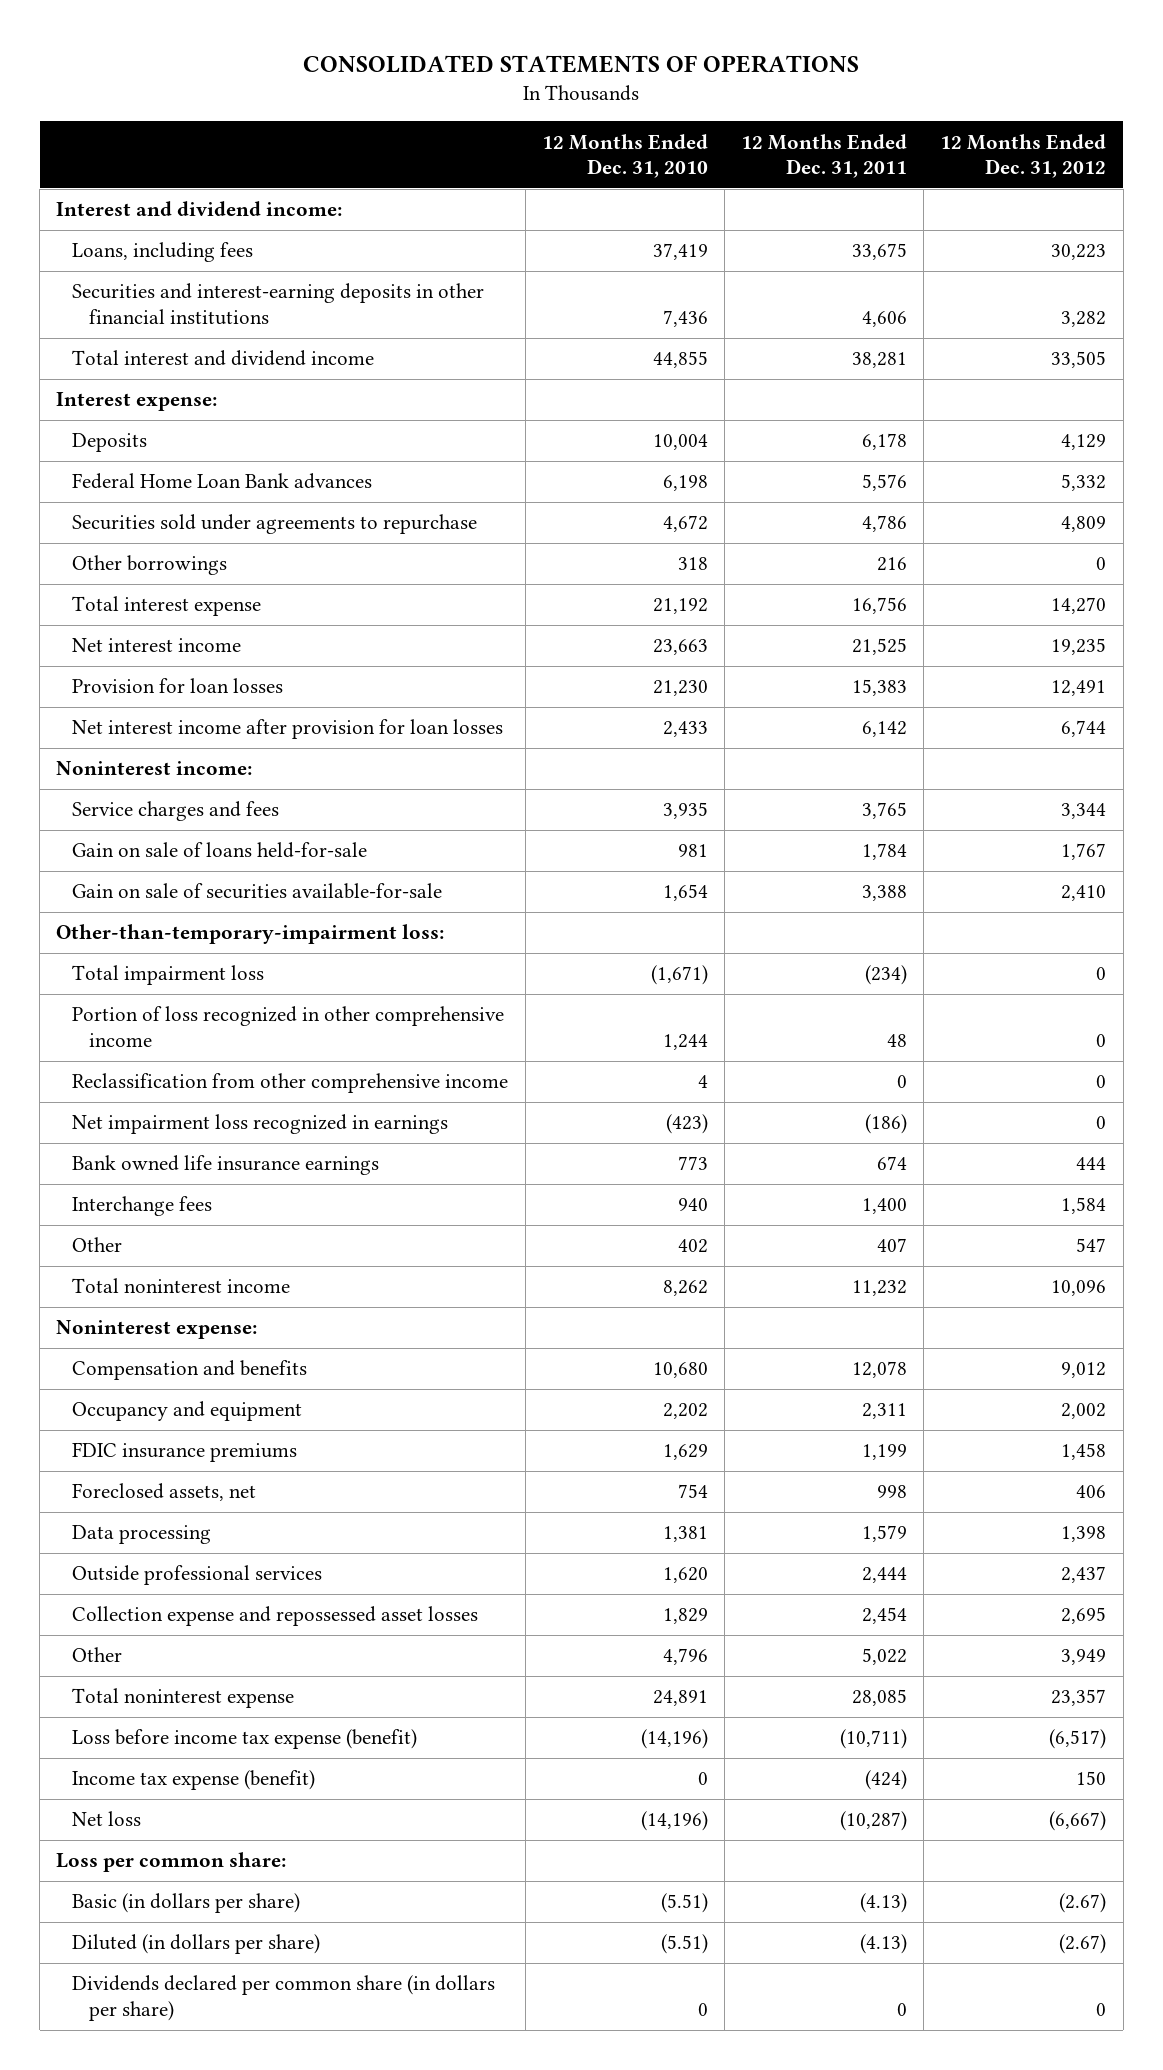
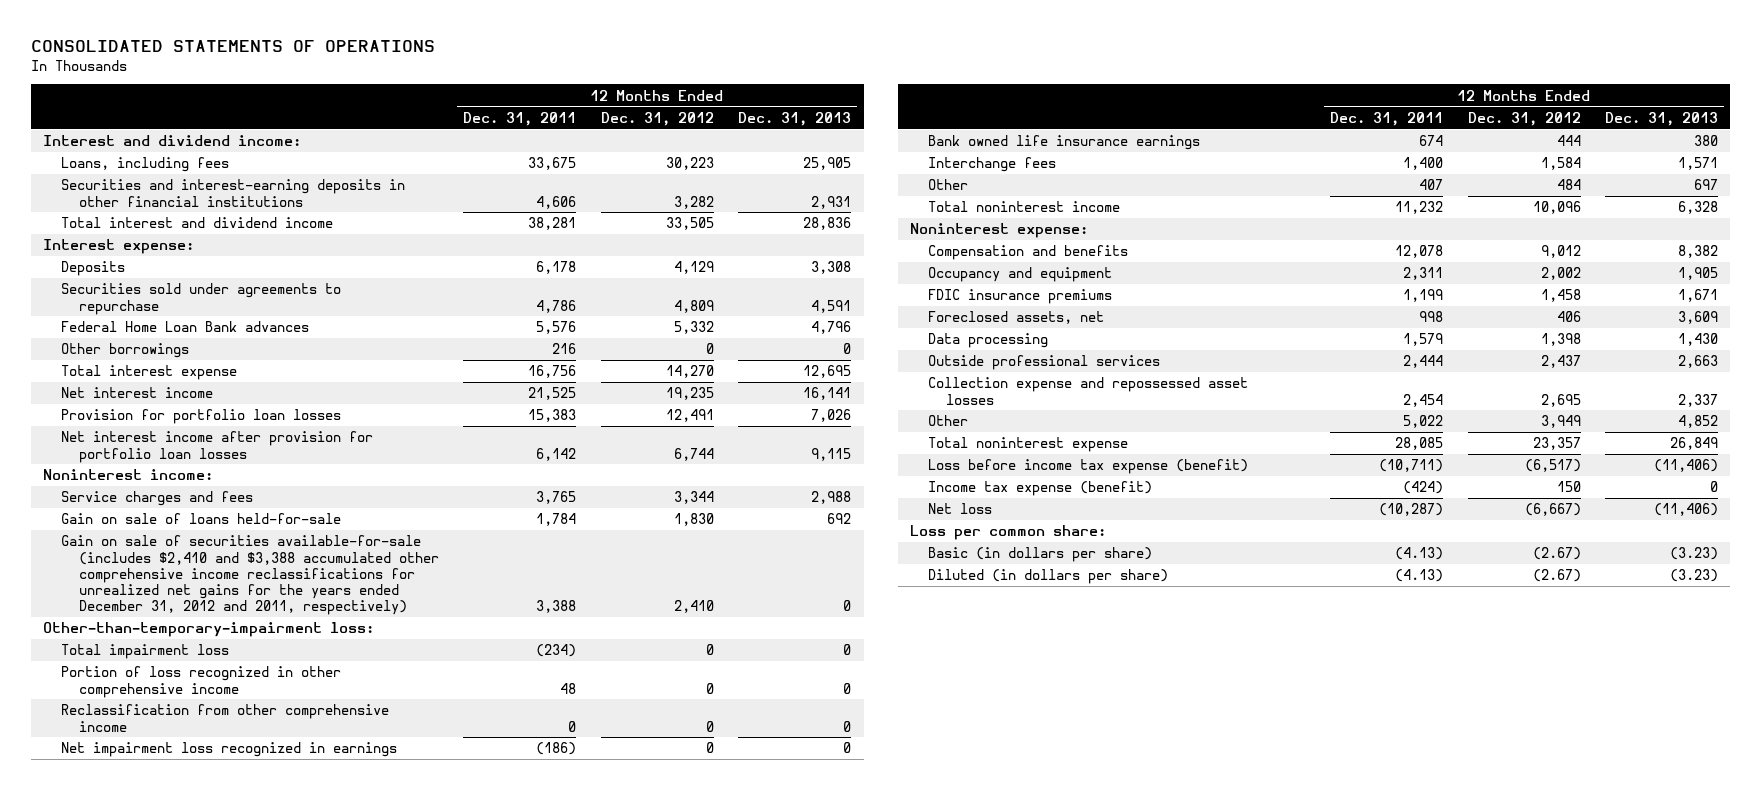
[541,133,708,179] 12 Months Ended Dec. 31, 2010 -> none
none -> [738,111,852,126] Dec. 31, 2013
[72,473,373,490] Federal Home Loan Bank advances -> [60,321,309,333] Federal Home Loan Bank advances
[72,678,284,694] Provision for loan losses -> [60,409,341,425] Provision for portfolio loan losses
[72,719,504,740] Net interest income after provision for loan losses -> [60,431,373,463] Net interest income after provision for portfolio loan losses
[1061,843,1107,861] 1,767 -> [673,513,714,527] 1,830
[72,883,443,900] Gain on sale of securities available-for-sale -> [60,535,439,616] Gain on sale of securities available-for-sale (includes $2,410 and $3,388 accumulated other comprehensive income reclassifications for unrealized net gains for the years ended December 31, 2012 and 2011, respectively)
[1076,1238,1107,1253] 547 -> [1556,179,1581,191] 484
[72,1975,496,2021] Dividends declared per common share (in dollars per share) -> none

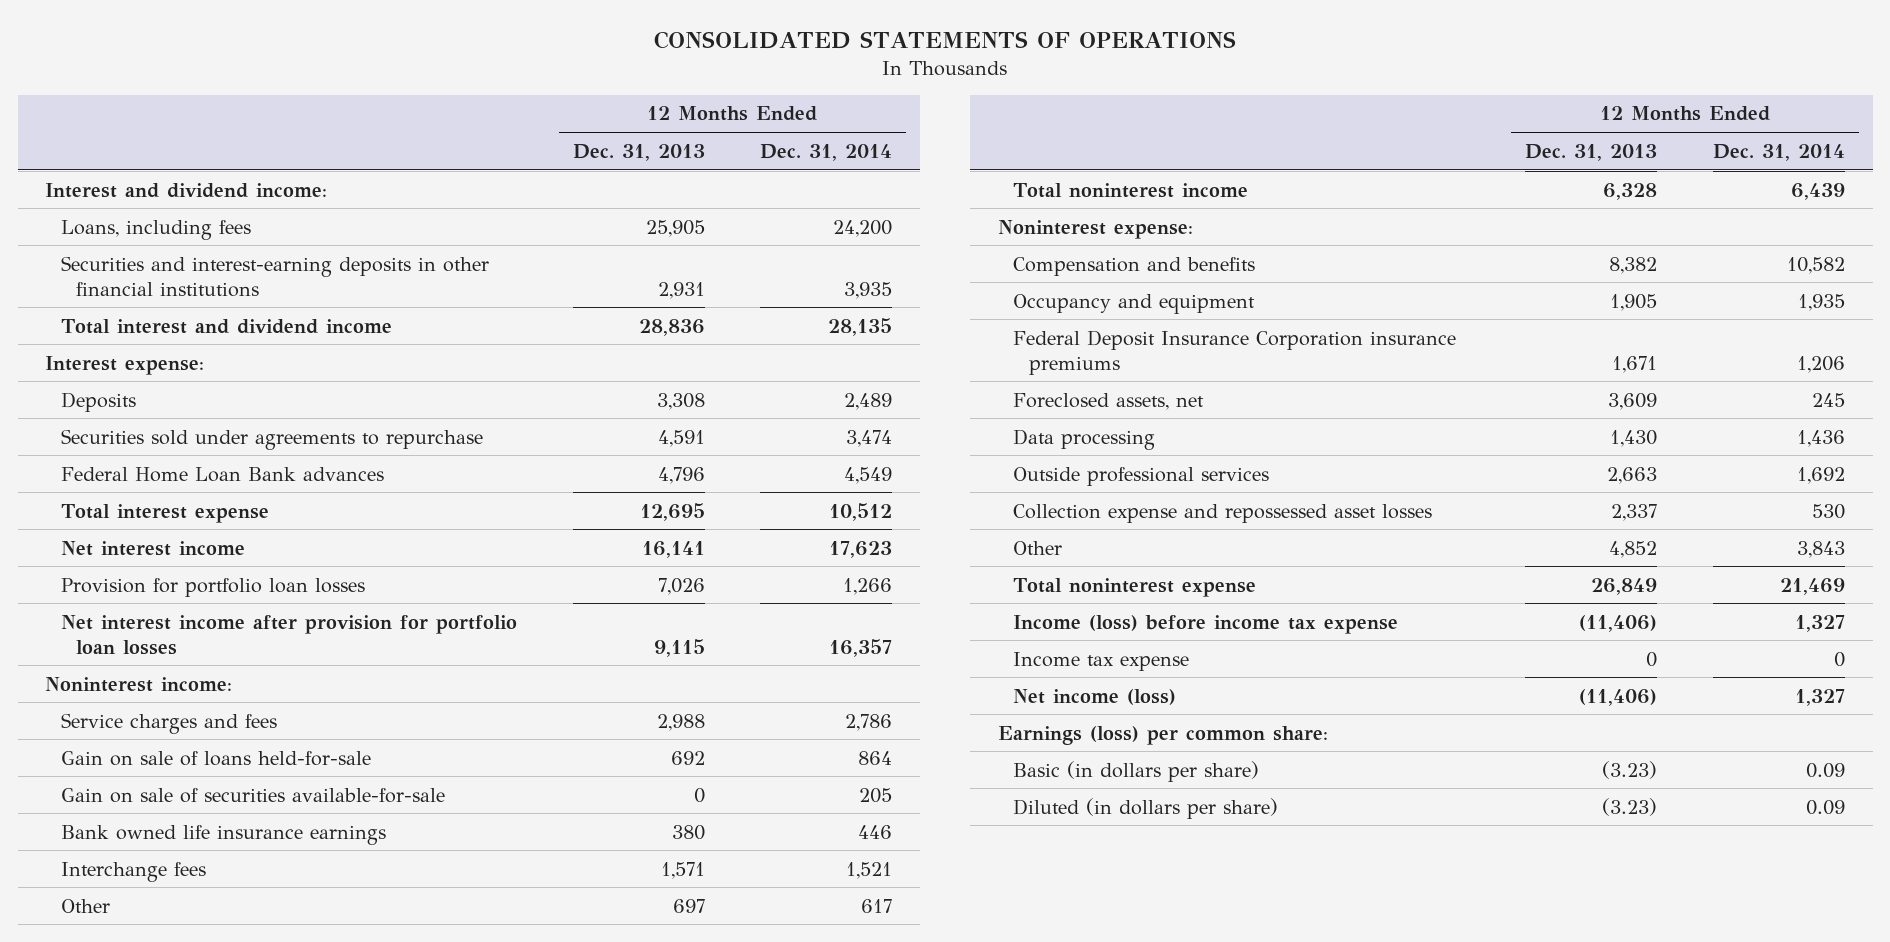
[463,111,577,126] Dec. 31, 2011 -> none
[600,111,714,126] Dec. 31, 2012 -> none
none -> [760,143,893,161] Dec. 31, 2014
[60,343,189,359] Other borrowings -> none
[43,622,375,638] Other-than-temporary-impairment loss: -> none
[60,644,229,660] Total impairment loss -> none
[60,666,341,698] Portion of loss recognized in other comprehensive income -> none
[60,704,389,732] Reclassification from other comprehensive income -> none
[60,742,397,758] Net impairment loss recognized in earnings -> none
[60,535,439,616] Gain on sale of securities available-for-sale (includes $2,410 and $3,388 accumulated other comprehensive income reclassifications for unrealized net gains for the years ended December 31, 2012 and 2011, respectively) -> [60,787,445,803] Gain on sale of securities available-for-sale
[927,289,1112,305] FDIC insurance premiums -> [1013,329,1457,375] Federal Deposit Insurance Corporation insurance premiums
[927,459,1248,475] Loss before income tax expense (benefit) -> [1013,614,1399,634] Income (loss) before income tax expense
[927,481,1152,497] Income tax expense (benefit) -> [1013,651,1190,671] Income tax expense
[927,503,992,515] Net loss -> [1013,688,1177,705] Net income (loss)
[910,525,1107,541] Loss per common share: -> [997,725,1328,745] Earnings (loss) per common share:

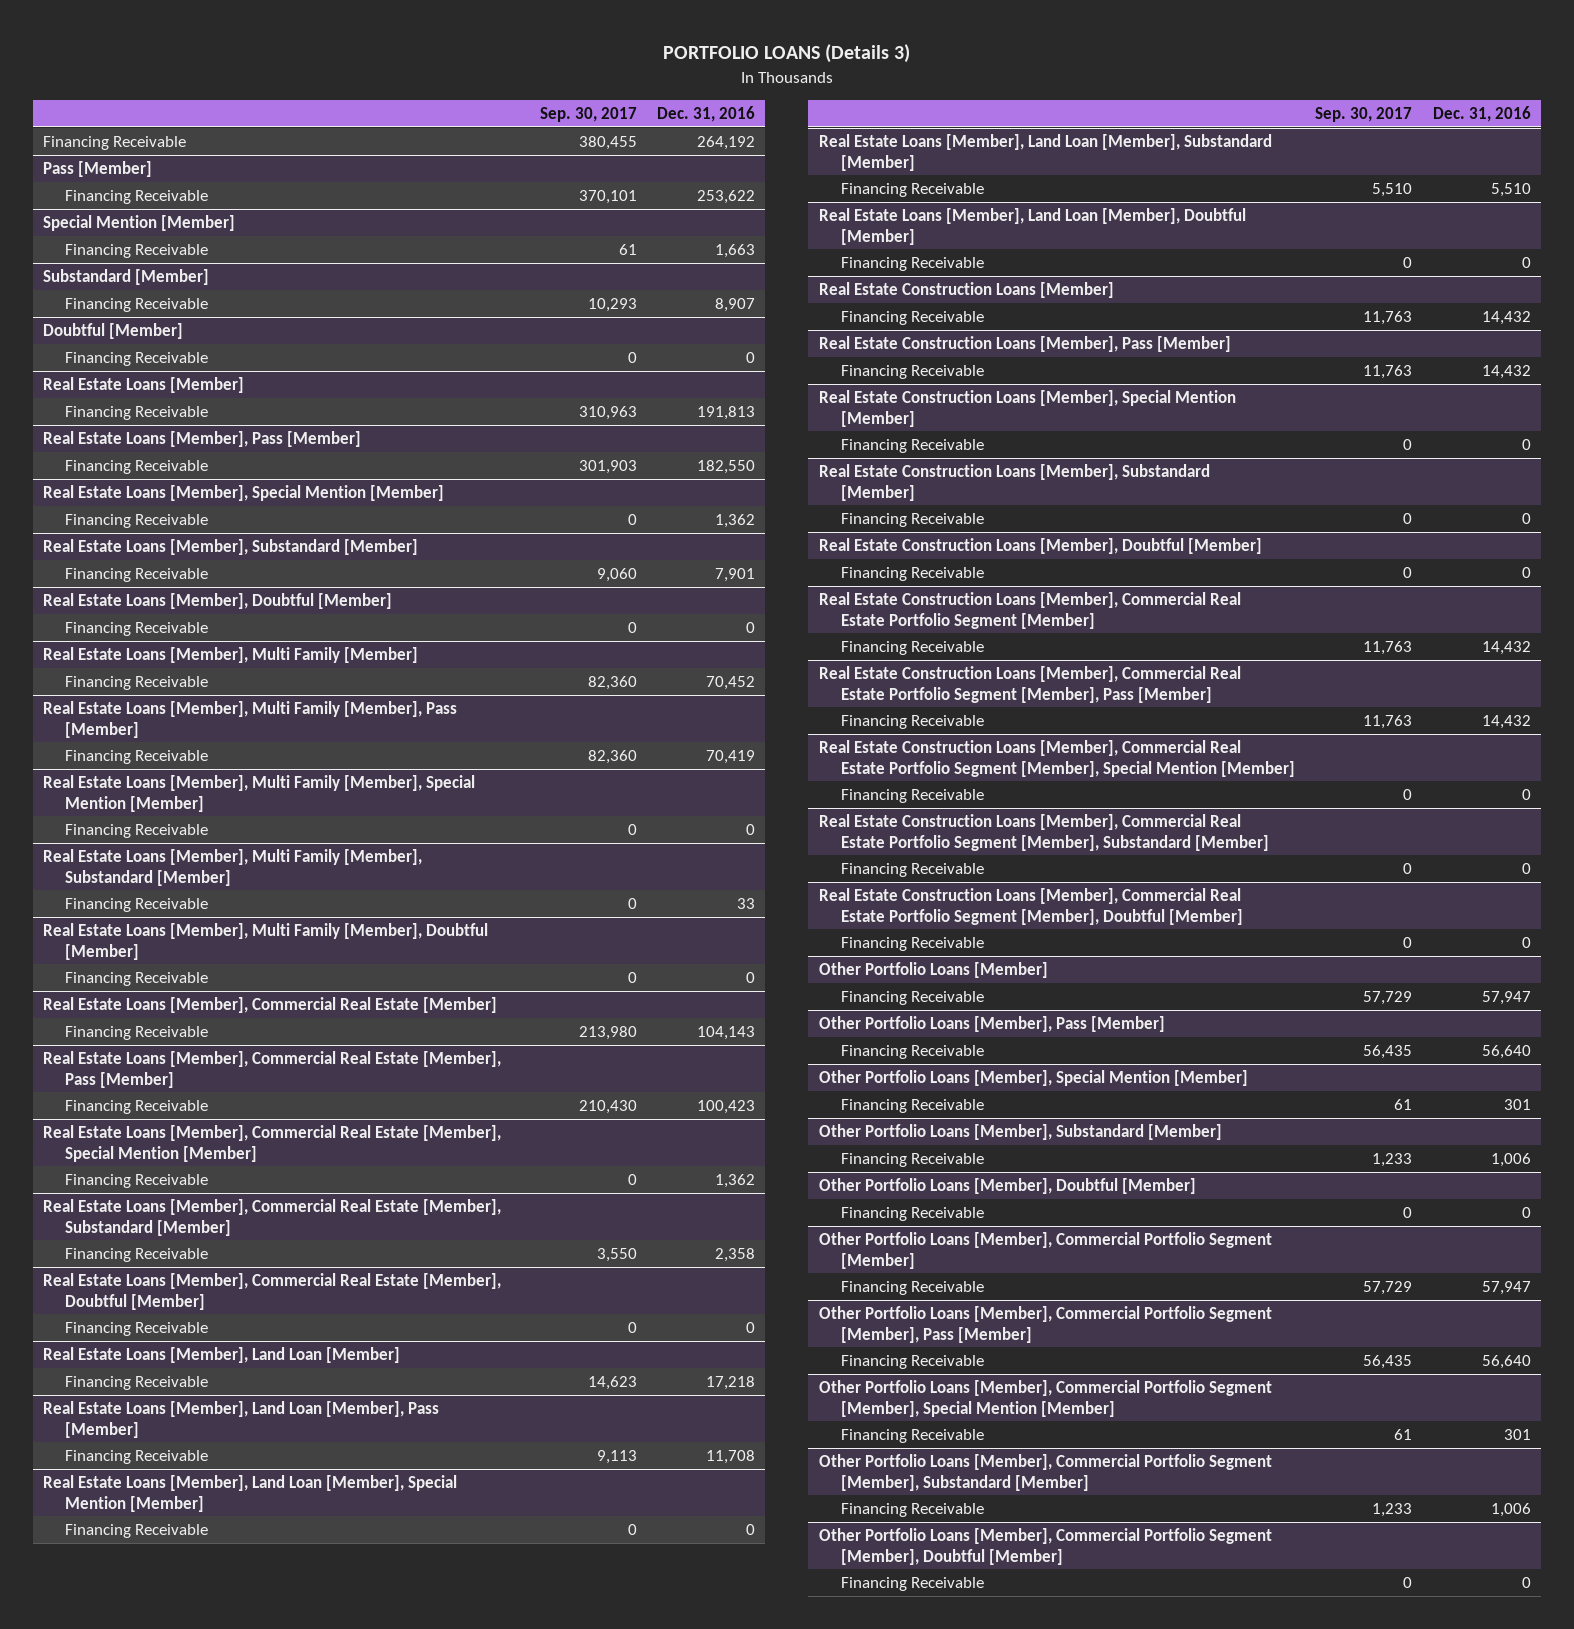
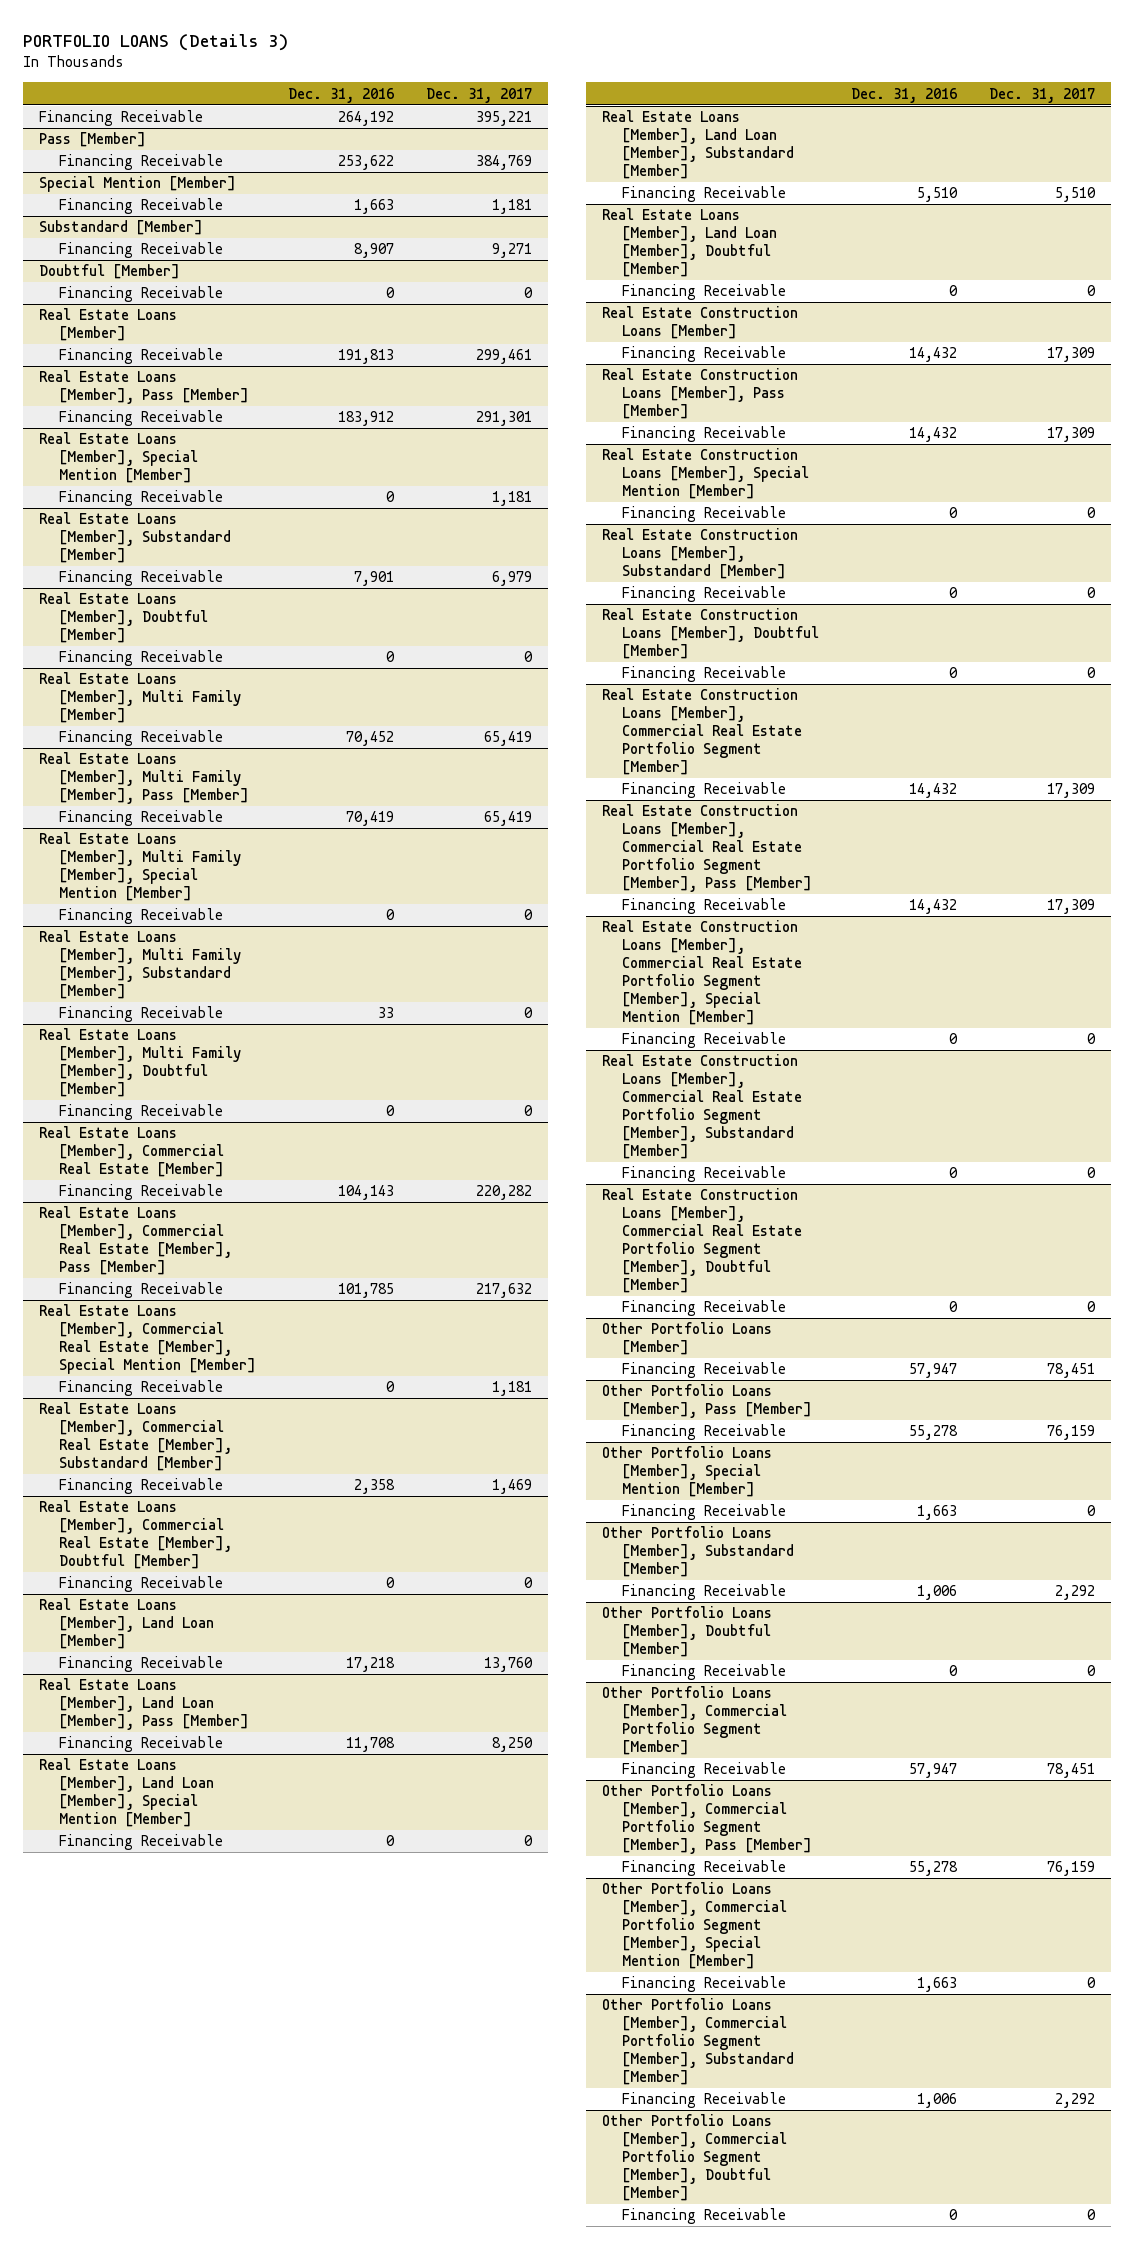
[539,106,637,122] Sep. 30, 2017 -> none
none -> [426,87,533,103] Dec. 31, 2017
[697,460,756,475] 182,550 -> [338,411,395,427] 183,912
[715,514,756,529] 1,362 -> [386,491,396,503] 0
[697,1100,756,1115] 100,423 -> [338,1283,395,1299] 101,785
[715,1174,756,1189] 1,362 -> [386,1381,396,1393] 0
[1481,1045,1531,1060] 56,640 -> [908,1425,958,1441] 55,278
[1503,1099,1531,1111] 301 -> [916,1505,957,1521] 1,663
[1481,1355,1531,1370] 56,640 -> [908,1861,958,1877] 55,278
[1503,1429,1531,1441] 301 -> [916,1977,957,1993] 1,663

